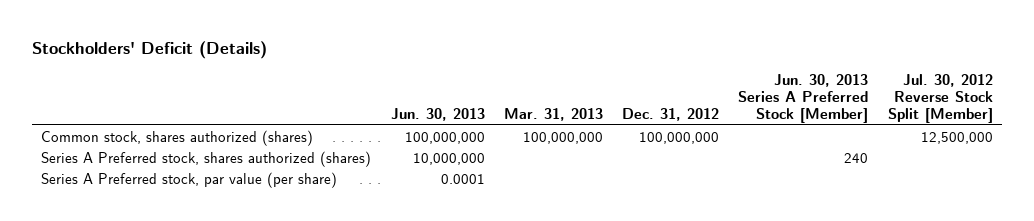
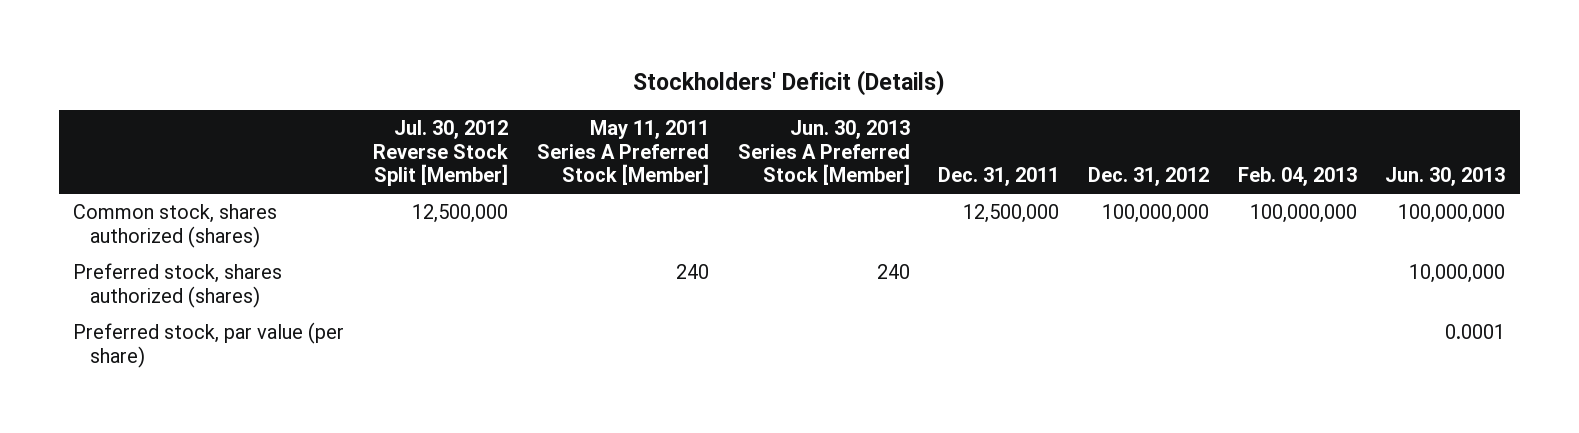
[503,108,603,122] Mar. 31, 2013 -> none
none -> [536,120,709,186] May 11, 2011 Series A Preferred Stock [Member]
none -> [938,167,1060,187] Dec. 31, 2011
none -> [1237,167,1357,187] Feb. 04, 2013
[41,150,372,167] Series A Preferred stock, shares authorized (shares) -> [73,263,283,308] Preferred stock, shares authorized (shares)
[41,171,338,188] Series A Preferred stock, par value (per share) -> [73,322,345,368] Preferred stock, par value (per share)

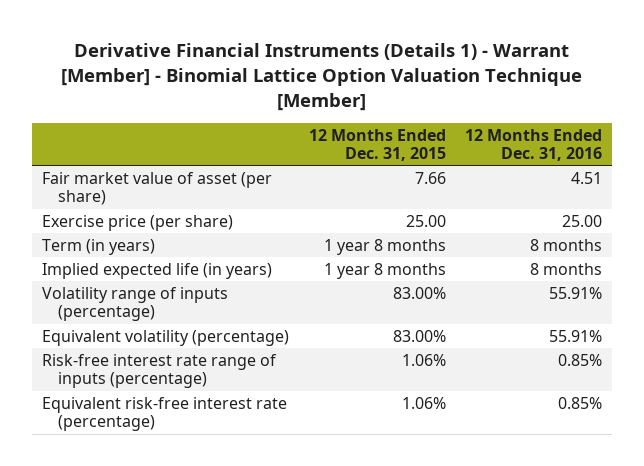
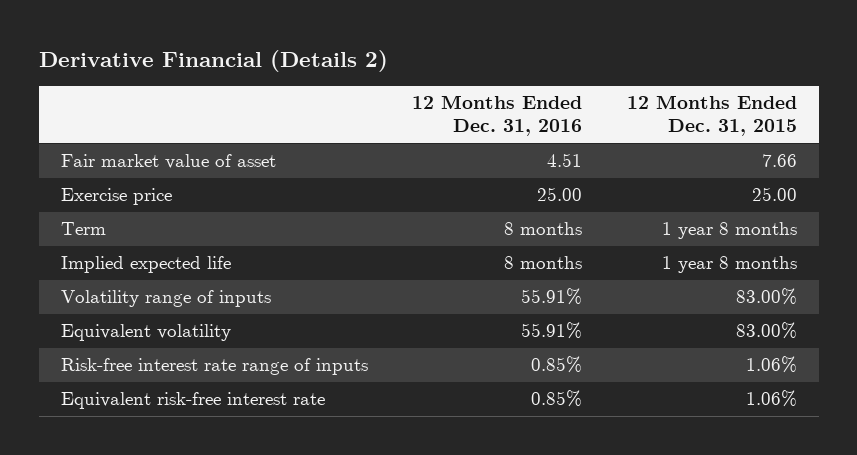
[61,43,583,111] Derivative Financial Instruments (Details 1) - Warrant [Member] - Binomial Lattice Option Valuation Technique [Member] -> [38,50,388,73] Derivative Financial (Details 2)
[42,171,273,206] Fair market value of asset (per share) -> [60,154,276,170] Fair market value of asset
[42,214,234,231] Exercise price (per share) -> [60,188,172,206] Exercise price
[42,238,156,255] Term (in years) -> [60,222,106,236] Term
[42,262,273,279] Implied expected life (in years) -> [60,256,231,274] Implied expected life
[42,286,229,322] Volatility range of inputs (percentage) -> [60,290,271,308] Volatility range of inputs
[42,329,290,346] Equivalent volatility (percentage) -> [60,324,231,342] Equivalent volatility
[42,353,278,389] Risk-free interest rate range of inputs (percentage) -> [60,358,368,376] Risk-free interest rate range of inputs
[42,396,288,432] Equivalent risk-free interest rate (percentage) -> [60,392,325,410] Equivalent risk-free interest rate

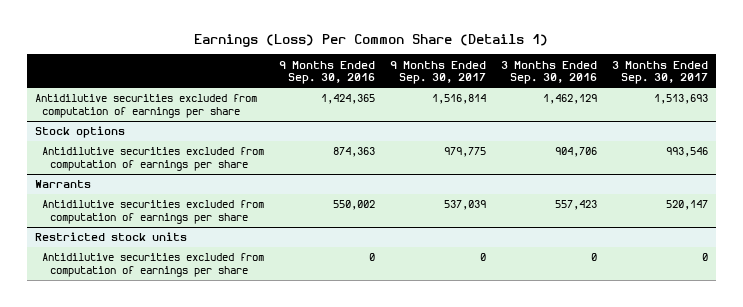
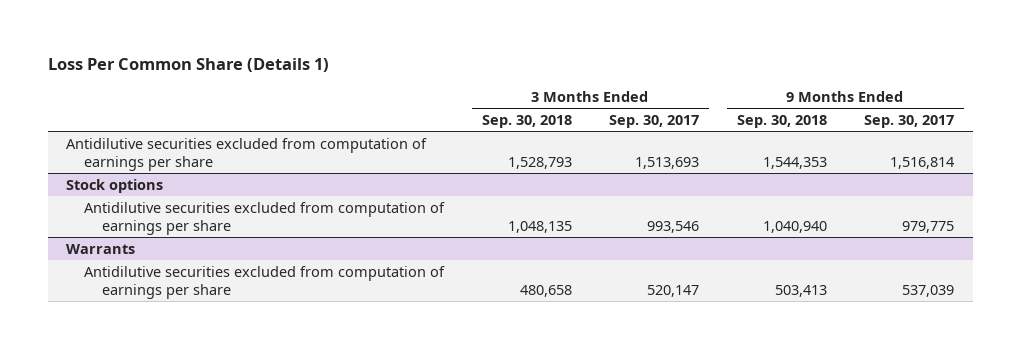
[194,33,549,47] Earnings (Loss) Per Common Share (Details 1) -> [47,58,329,73] Loss Per Common Share (Details 1)
[279,60,376,85] 9 Months Ended Sep. 30, 2016 -> none
[501,60,598,85] 3 Months Ended Sep. 30, 2016 -> none
none -> [481,115,572,129] Sep. 30, 2018
none -> [736,115,827,129] Sep. 30, 2018
[34,232,187,242] Restricted stock units -> none
[42,253,265,277] Antidilutive securities excluded from computation of earnings per share -> none

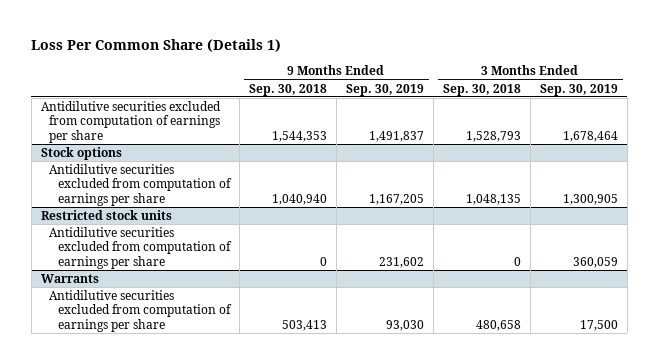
[609,115,700,129] Sep. 30, 2017 -> none
[864,115,955,129] Sep. 30, 2017 -> none
none -> [345,83,424,96] Sep. 30, 2019
none -> [539,83,618,96] Sep. 30, 2019
none -> [40,210,172,221] Restricted stock units
none -> [49,227,232,269] Antidilutive securities excluded from computation of earnings per share

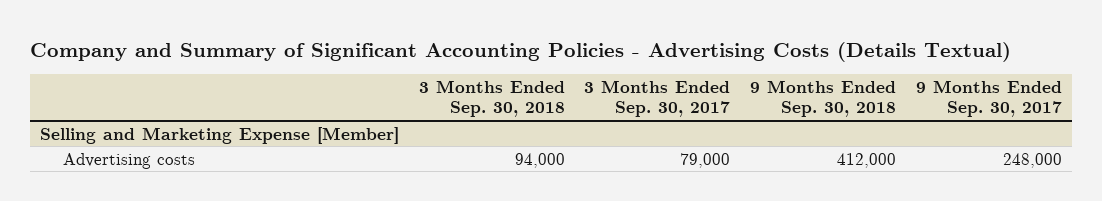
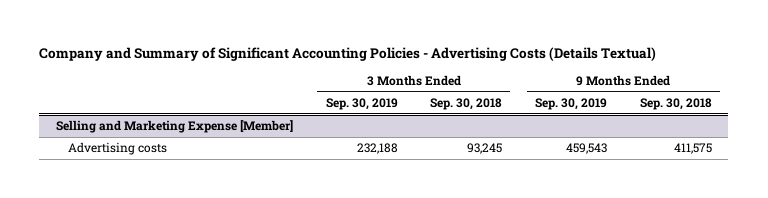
[584,79,731,118] 3 Months Ended Sep. 30, 2017 -> none
[916,79,1063,118] 9 Months Ended Sep. 30, 2017 -> none
none -> [325,97,398,110] Sep. 30, 2019
none -> [535,97,608,110] Sep. 30, 2019
[514,152,565,168] 94,000 -> [467,143,503,155] 93,245
[837,152,897,168] 412,000 -> [673,143,712,155] 411,575

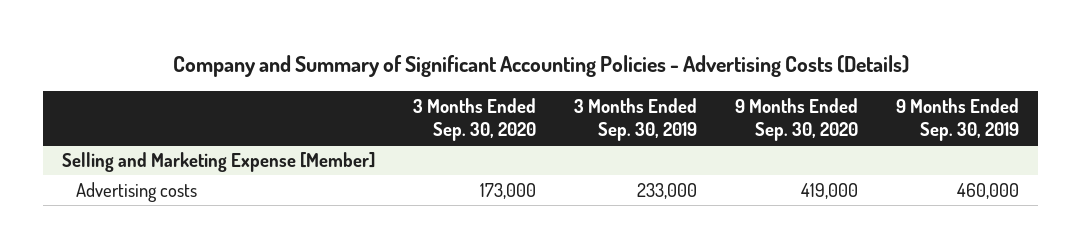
[39,46,657,61] Company and Summary of Significant Accounting Policies - Advertising Costs (Details Textual) -> [172,55,909,78] Company and Summary of Significant Accounting Policies - Advertising Costs (Details)
[430,97,503,110] Sep. 30, 2018 -> none
[639,97,712,110] Sep. 30, 2018 -> none
none -> [413,97,537,142] 3 Months Ended Sep. 30, 2020
none -> [735,97,859,142] 9 Months Ended Sep. 30, 2020
[356,143,398,155] 232,188 -> [637,182,698,199] 233,000
[566,143,608,155] 459,543 -> [957,182,1020,199] 460,000

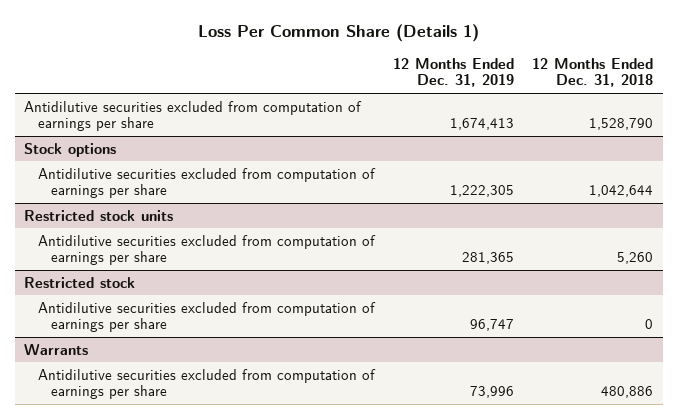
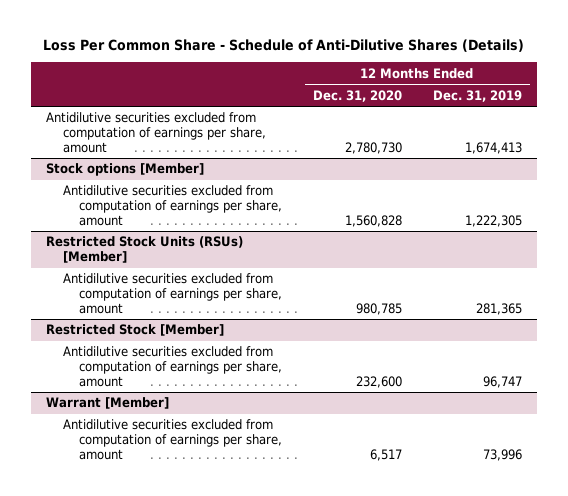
[197,23,479,42] Loss Per Common Share (Details 1) -> [43,38,525,52] Loss Per Common Share - Schedule of Anti-Dilutive Shares (Details)
[532,57,654,88] 12 Months Ended Dec. 31, 2018 -> none
none -> [313,89,403,102] Dec. 31, 2020
[23,100,362,132] Antidilutive securities excluded from computation of earnings per share -> [46,112,266,153] Antidilutive securities excluded from computation of earnings per share, amount
[23,142,116,157] Stock options -> [46,163,205,177] Stock options [Member]
[37,167,376,199] Antidilutive securities excluded from computation of earnings per share -> [62,185,283,226] Antidilutive securities excluded from computation of earnings per share, amount
[23,209,173,221] Restricted stock units -> [46,236,244,264] Restricted Stock Units (RSUs) [Member]
[37,234,376,266] Antidilutive securities excluded from computation of earnings per share -> [62,273,283,314] Antidilutive securities excluded from computation of earnings per share, amount
[23,276,135,288] Restricted stock -> [46,324,225,337] Restricted Stock [Member]
[37,301,376,333] Antidilutive securities excluded from computation of earnings per share -> [62,346,283,387] Antidilutive securities excluded from computation of earnings per share, amount
[23,343,88,355] Warrants -> [46,397,170,410] Warrant [Member]
[37,368,376,400] Antidilutive securities excluded from computation of earnings per share -> [62,419,283,460] Antidilutive securities excluded from computation of earnings per share, amount

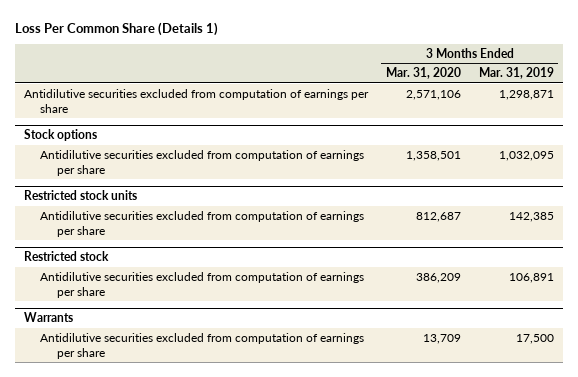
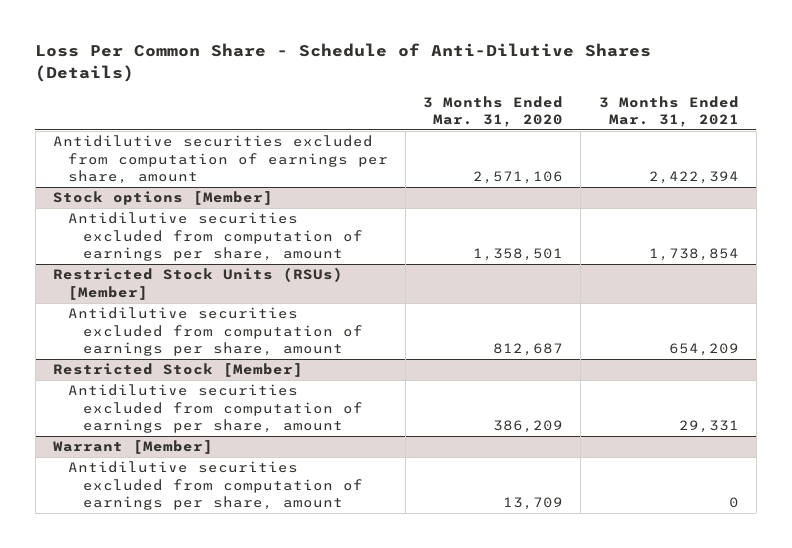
[14,21,218,36] Loss Per Common Share (Details 1) -> [35,43,652,82] Loss Per Common Share - Schedule of Anti-Dilutive Shares (Details)
[478,67,554,80] Mar. 31, 2019 -> none
none -> [598,95,739,127] 3 Months Ended Mar. 31, 2021
[23,88,369,113] Antidilutive securities excluded from computation of earnings per share -> [52,135,389,184] Antidilutive securities excluded from computation of earnings per share, amount
[23,129,97,142] Stock options -> [52,191,273,206] Stock options [Member]
[40,149,365,176] Antidilutive securities excluded from computation of earnings per share -> [68,212,364,261] Antidilutive securities excluded from computation of earnings per share, amount
[23,190,137,201] Restricted stock units -> [52,267,343,300] Restricted Stock Units (RSUs) [Member]
[40,210,365,237] Antidilutive securities excluded from computation of earnings per share -> [68,307,364,356] Antidilutive securities excluded from computation of earnings per share, amount
[23,251,109,262] Restricted stock -> [52,363,303,378] Restricted Stock [Member]
[40,271,365,298] Antidilutive securities excluded from computation of earnings per share -> [68,384,364,433] Antidilutive securities excluded from computation of earnings per share, amount
[23,312,73,323] Warrants -> [52,440,213,455] Warrant [Member]
[40,332,365,359] Antidilutive securities excluded from computation of earnings per share -> [68,461,364,510] Antidilutive securities excluded from computation of earnings per share, amount

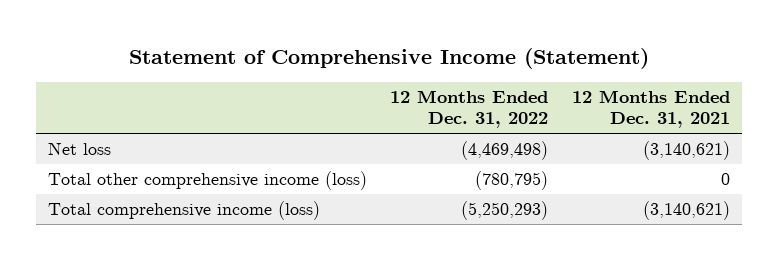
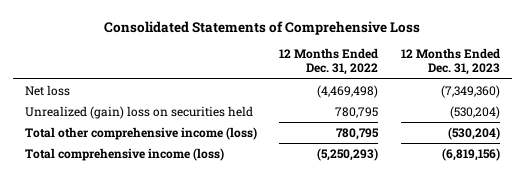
[128,47,649,69] Statement of Comprehensive Income (Statement) -> [104,20,421,35] Consolidated Statements of Comprehensive Loss
[572,90,731,129] 12 Months Ended Dec. 31, 2021 -> none
none -> [401,48,501,76] 12 Months Ended Dec. 31, 2023
none -> [24,105,253,119] Unrealized (gain) loss on securities held
[475,171,549,191] (780,795) -> [336,127,380,140] 780,795

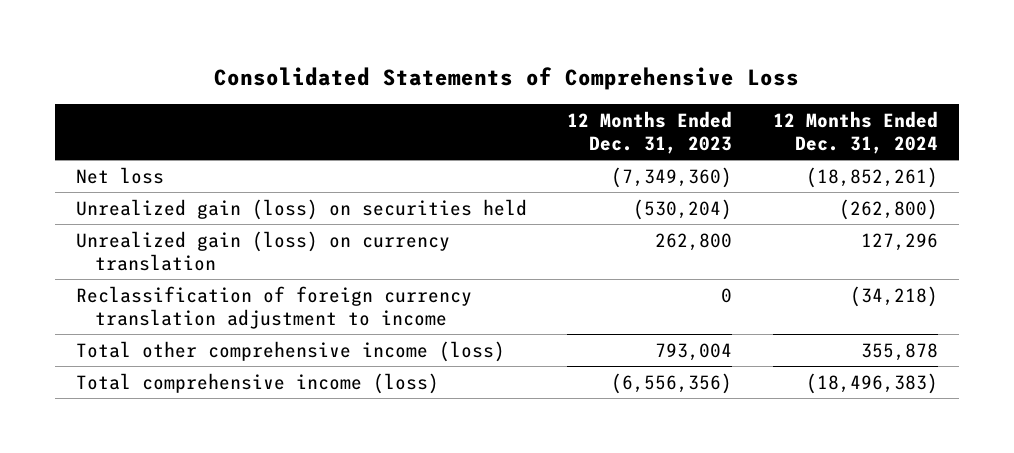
[279,48,379,76] 12 Months Ended Dec. 31, 2022 -> none
none -> [773,110,939,154] 12 Months Ended Dec. 31, 2024
[24,105,253,119] Unrealized (gain) loss on securities held -> [75,198,527,220] Unrealized gain (loss) on securities held
none -> [75,230,450,271] Unrealized gain (loss) on currency translation
none -> [75,285,472,329] Reclassification of foreign currency translation adjustment to income
[448,126,501,140] (530,204) -> [655,342,733,361] 793,004
[442,147,501,161] (6,819,156) -> [611,372,733,394] (6,556,356)

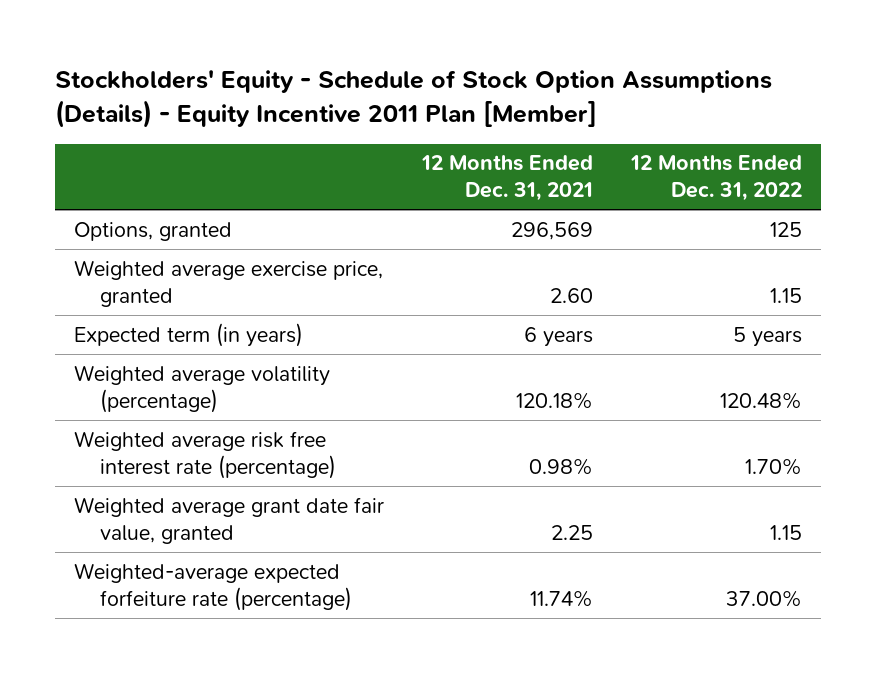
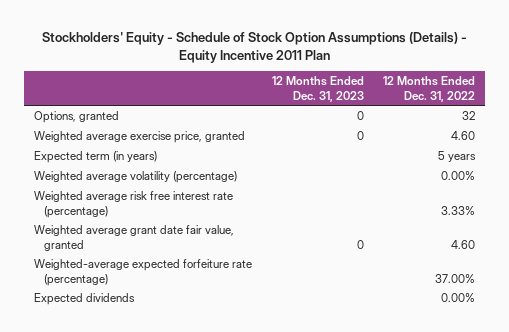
[54,70,772,128] Stockholders' Equity - Schedule of Stock Option Assumptions (Details) - Equity Incentive 2011 Plan [Member] -> [41,32,467,63] Stockholders' Equity - Schedule of Stock Option Assumptions (Details) - Equity Incentive 2011 Plan
[420,155,593,202] 12 Months Ended Dec. 31, 2021 -> none
none -> [271,76,364,102] 12 Months Ended Dec. 31, 2023
[769,221,802,237] 125 -> [462,110,476,120] 32
[769,287,802,303] 1.15 -> [451,130,476,140] 4.60
[719,391,802,409] 120.48% -> [441,170,476,180] 0.00%
[744,457,802,475] 1.70% -> [441,205,476,215] 3.33%
[769,524,802,540] 1.15 -> [451,239,476,249] 4.60
none -> [34,292,136,305] Expected dividends

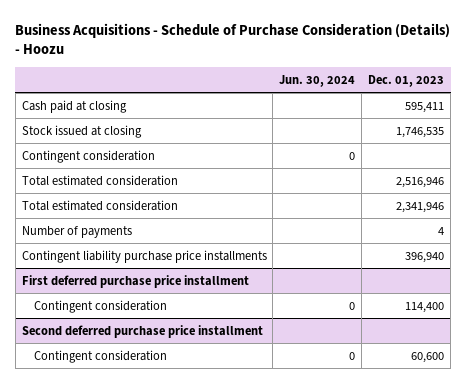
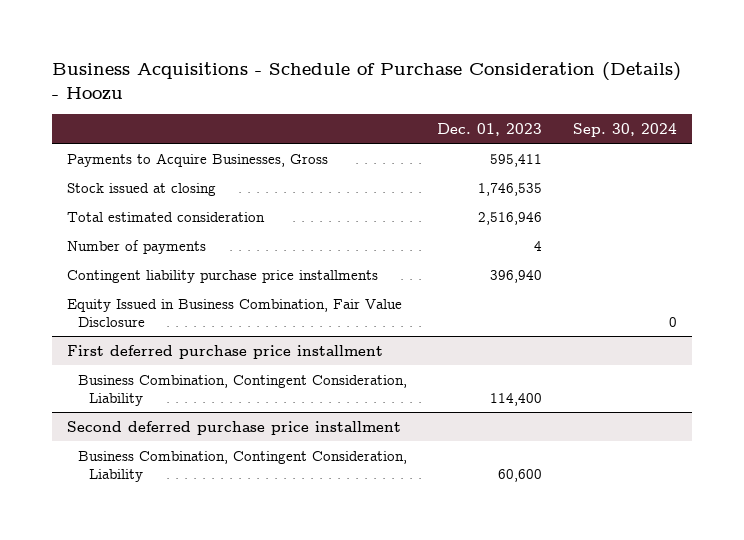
[279,74,356,87] Jun. 30, 2024 -> none
none -> [572,122,677,137] Sep. 30, 2024
[21,99,127,113] Cash paid at closing -> [66,152,328,167] Payments to Acquire Businesses, Gross
[21,149,155,163] Contingent consideration -> none
[21,199,178,211] Total estimated consideration -> none
none -> [66,298,402,328] Equity Issued in Business Combination, Fair Value Disclosure
[33,299,167,313] Contingent consideration -> [77,374,407,407] Business Combination, Contingent Consideration, Liability
[33,349,167,363] Contingent consideration -> [77,450,407,483] Business Combination, Contingent Consideration, Liability

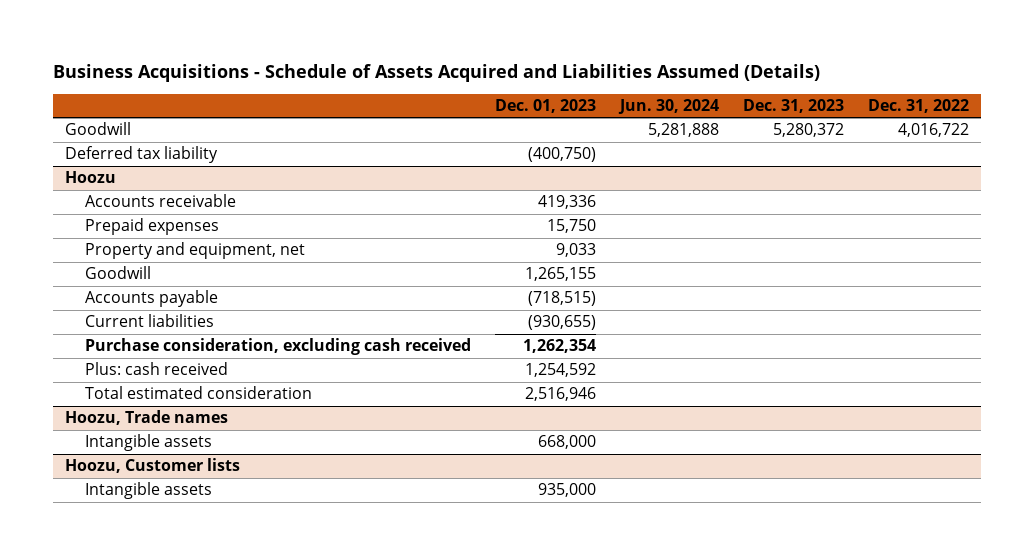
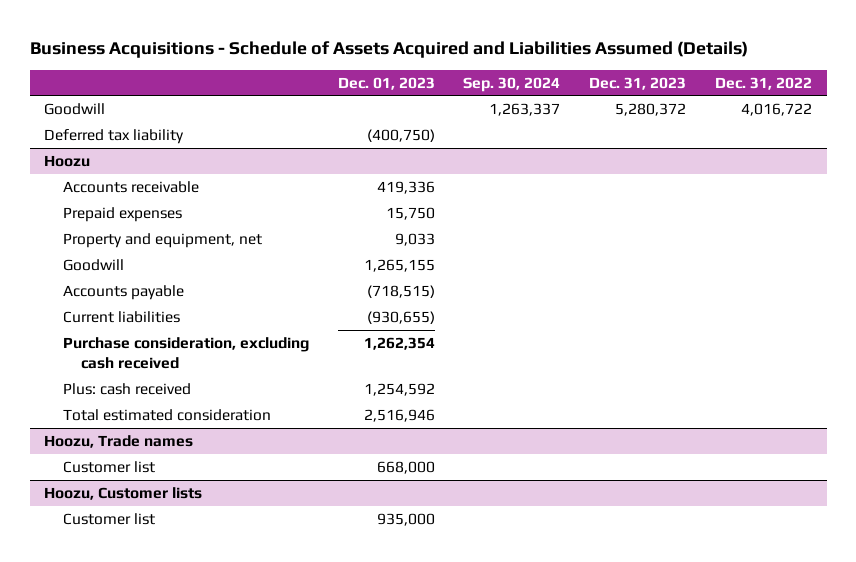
[617,98,719,114] Jun. 30, 2024 -> none
none -> [463,76,561,92] Sep. 30, 2024
[84,434,212,452] Intangible assets -> [62,460,155,473] Customer list
[84,482,212,500] Intangible assets -> [62,512,155,525] Customer list

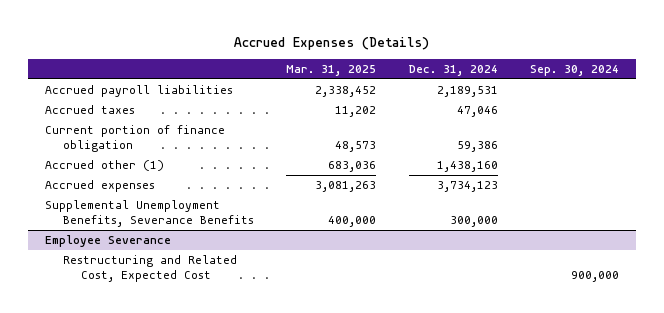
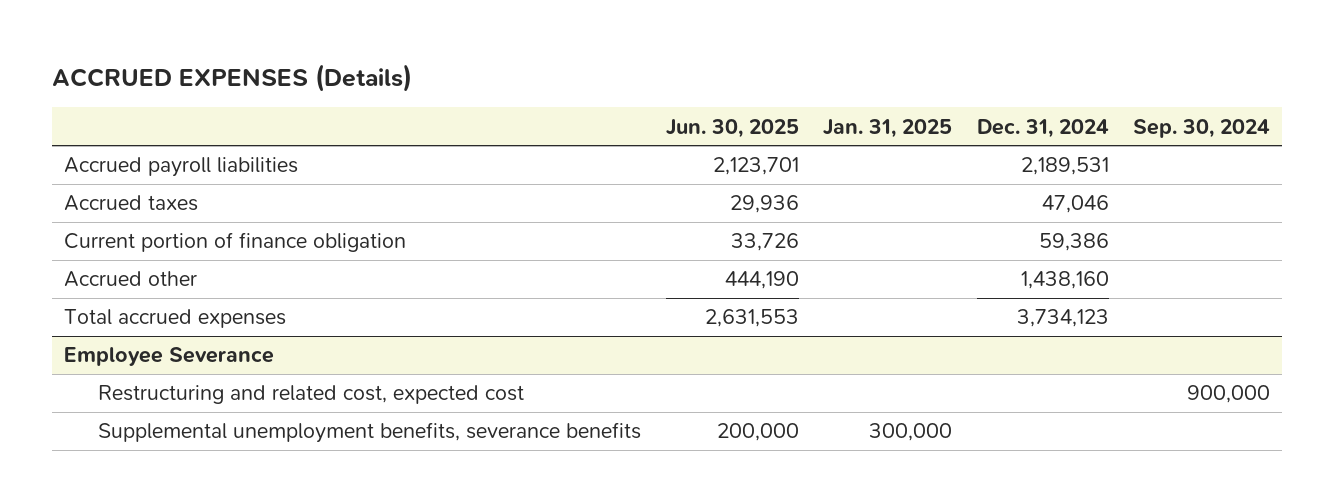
[234,36,430,50] Accrued Expenses (Details) -> [52,63,413,92] ACCRUED EXPENSES (Details)
[286,64,377,76] Mar. 31, 2025 -> none
none -> [665,118,799,138] Jun. 30, 2025
none -> [823,118,953,138] Jan. 31, 2025
[44,200,254,228] Supplemental Unemployment Benefits, Severance Benefits -> none
[44,160,164,172] Accrued other (1) -> [64,271,198,288] Accrued other
[44,180,155,193] Accrued expenses -> [64,309,287,329] Total accrued expenses
[62,255,237,283] Restructuring and Related Cost, Expected Cost -> [98,385,525,405] Restructuring and related cost, expected cost
none -> [98,422,642,444] Supplemental unemployment benefits, severance benefits

